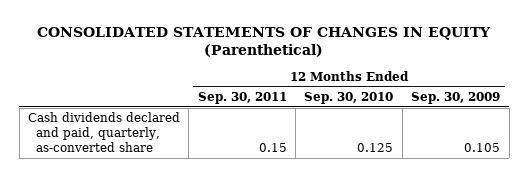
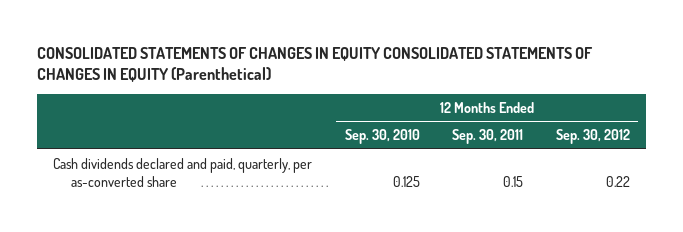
[37,27,492,58] CONSOLIDATED STATEMENTS OF CHANGES IN EQUITY (Parenthetical) -> [36,46,593,83] CONSOLIDATED STATEMENTS OF CHANGES IN EQUITY CONSOLIDATED STATEMENTS OF CHANGES IN EQUITY (Parenthetical)
[411,91,501,104] Sep. 30, 2009 -> none
none -> [555,129,630,145] Sep. 30, 2012
[27,112,180,153] Cash dividends declared and paid, quarterly, as-converted share -> [53,157,313,187] Cash dividends declared and paid, quarterly, per as-converted share

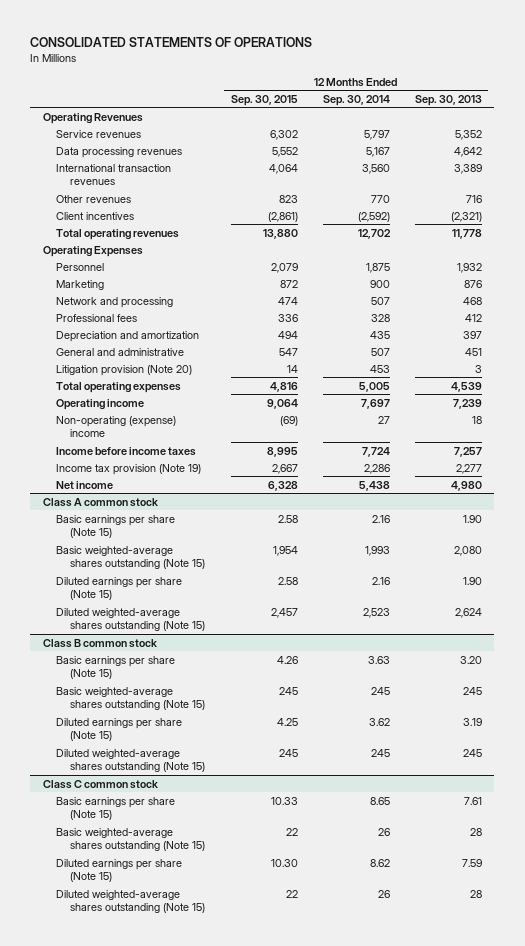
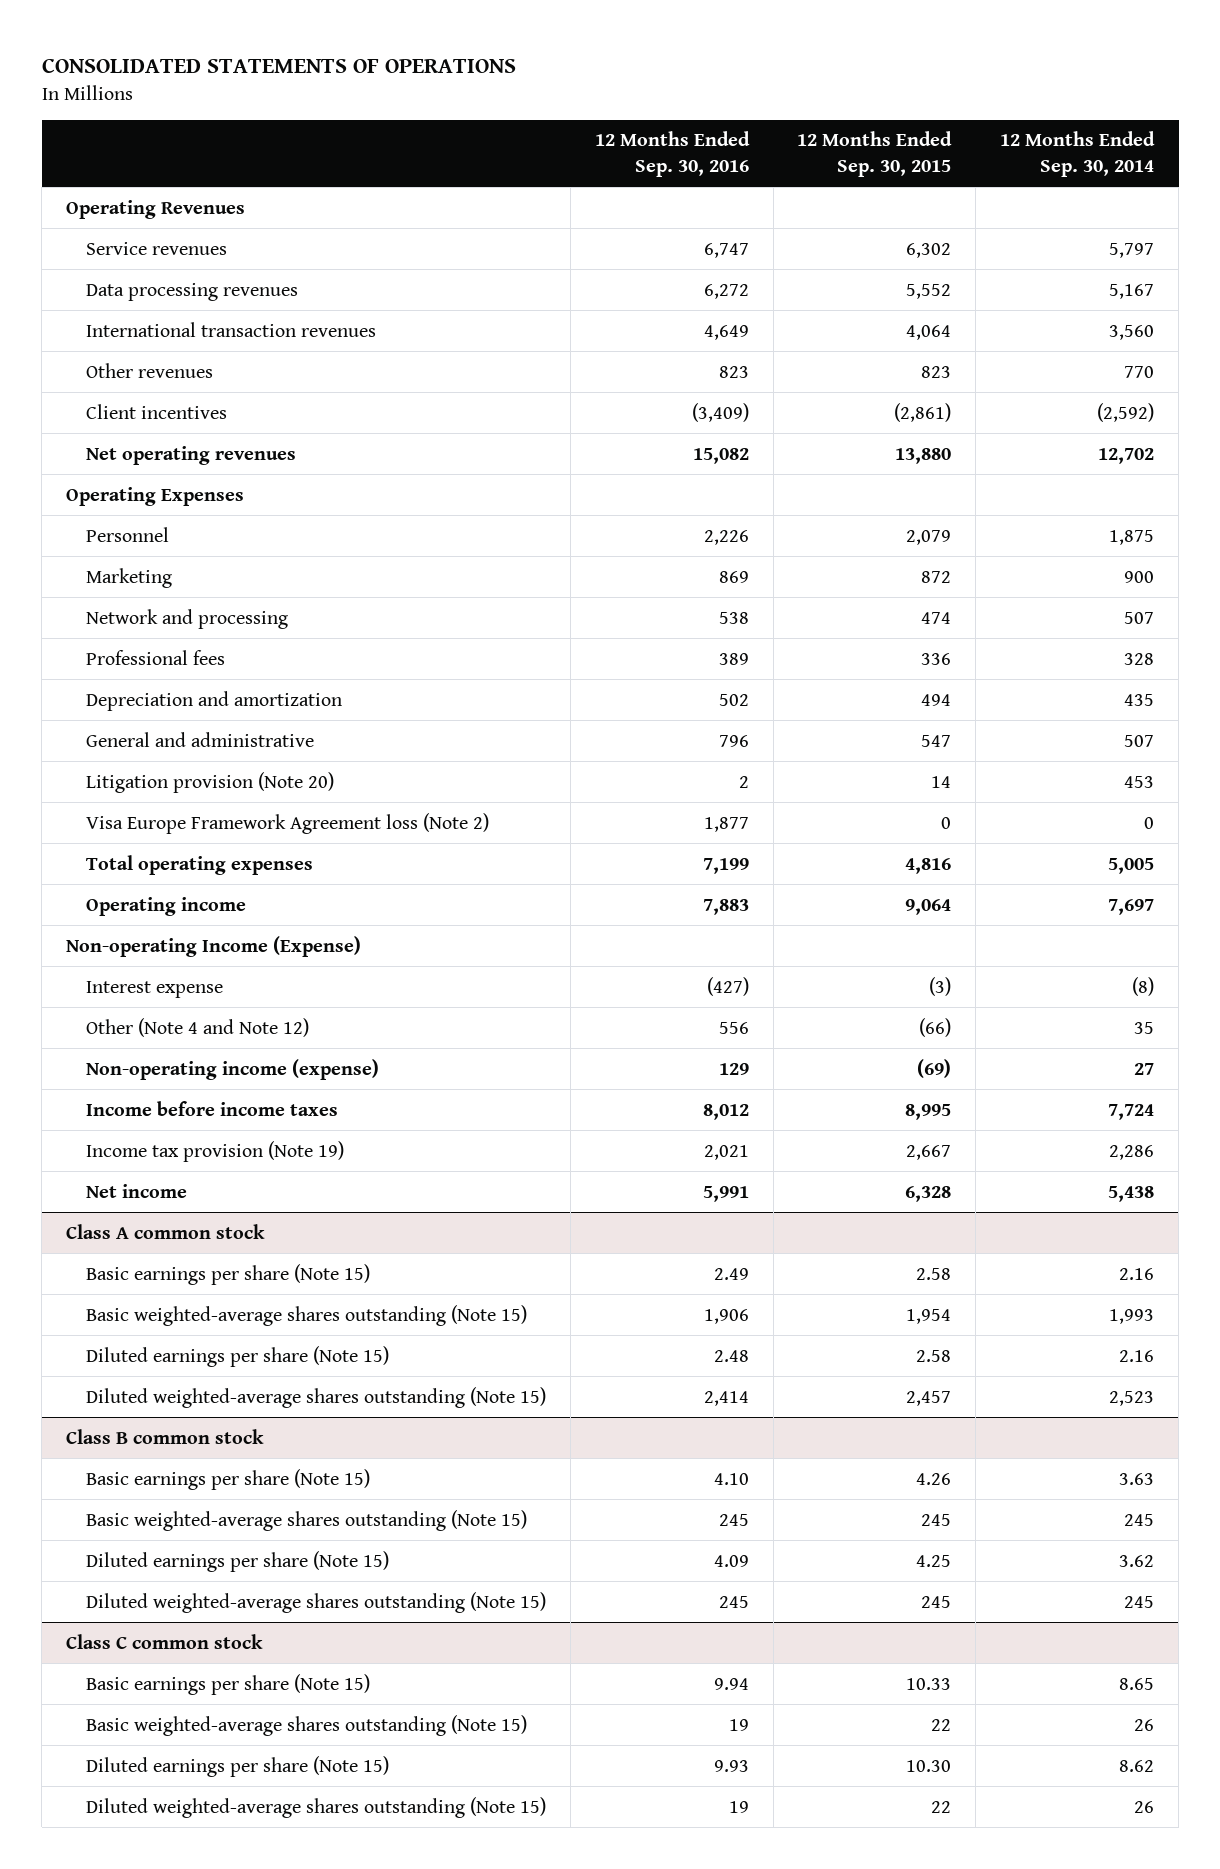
[414,94,482,106] Sep. 30, 2013 -> none
none -> [594,131,750,177] 12 Months Ended Sep. 30, 2016
[56,228,180,240] Total operating revenues -> [85,445,296,465] Net operating revenues
none -> [85,812,489,834] Visa Europe Framework Agreement loss (Note 2)
none -> [66,935,362,957] Non-operating Income (Expense)
none -> [85,980,223,998] Interest expense
none -> [85,1017,309,1037] Other (Note 4 and Note 12)
[56,415,177,438] Non-operating (expense) income -> [85,1058,379,1080] Non-operating income (expense)

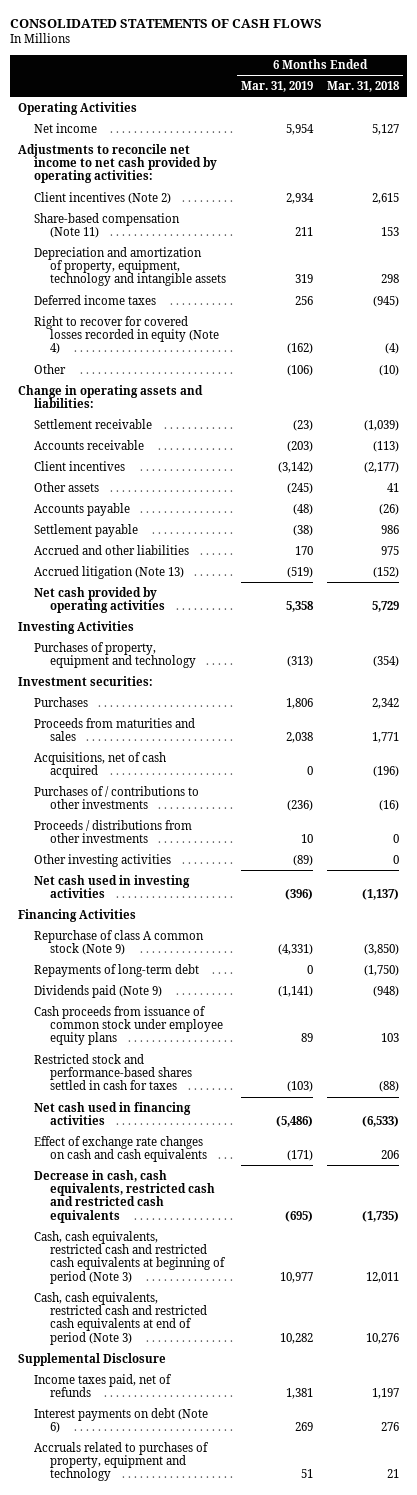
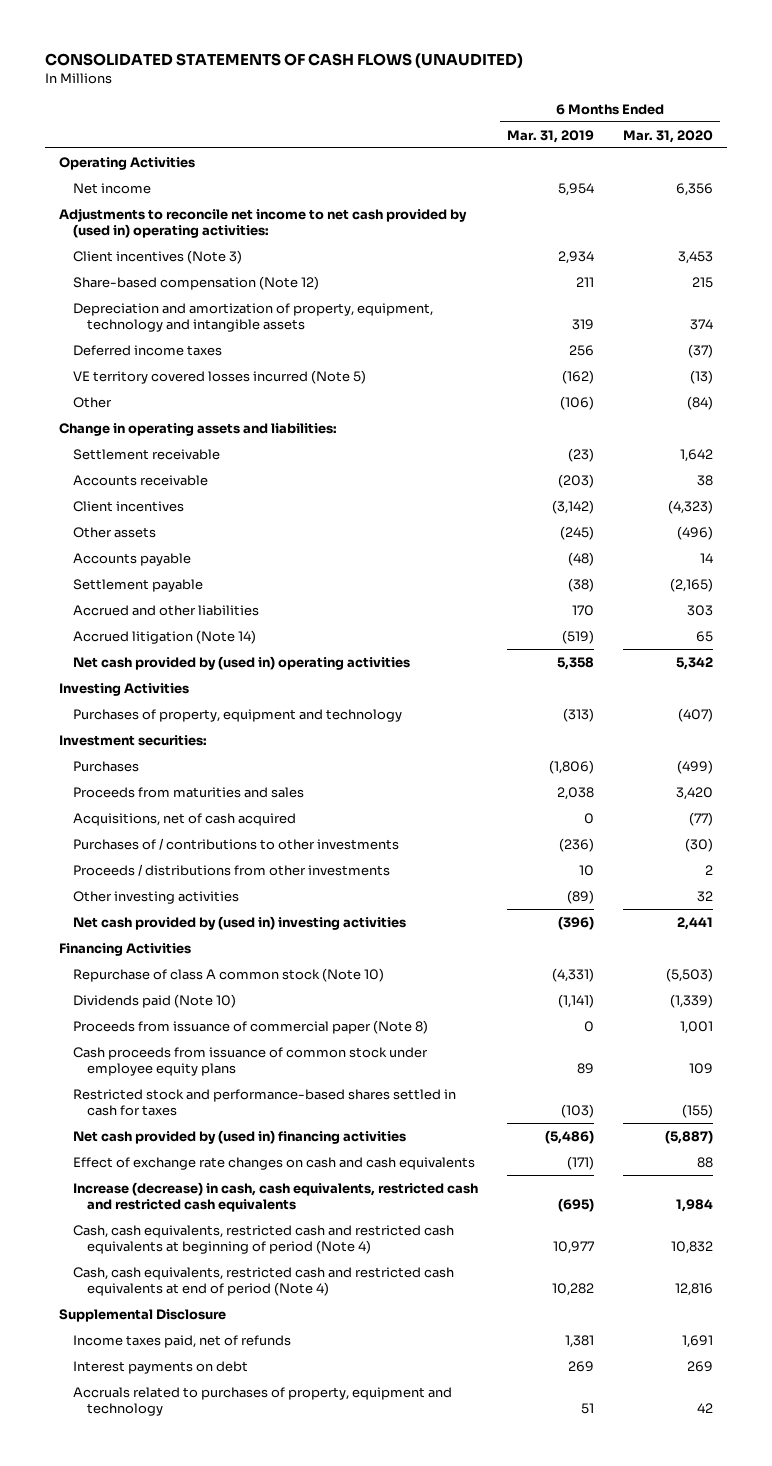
[10,19,323,29] CONSOLIDATED STATEMENTS OF CASH FLOWS -> [44,53,523,69] CONSOLIDATED STATEMENTS OF CASH FLOWS (UNAUDITED)
[327,81,401,93] Mar. 31, 2018 -> none
none -> [622,129,713,143] Mar. 31, 2020
[17,143,217,184] Adjustments to reconcile net income to net cash provided by operating activities: -> [59,207,468,238] Adjustments to reconcile net income to net cash provided by (used in) operating activities:
[33,191,171,204] Client incentives (Note 2) -> [73,249,243,264] Client incentives (Note 3)
[33,212,180,238] Share-based compensation (Note 11) -> [73,275,320,290] Share-based compensation (Note 12)
[33,315,219,355] Right to recover for covered losses recorded in equity (Note 4) -> [73,369,367,384] VE territory covered losses incurred (Note 5)
[33,565,184,579] Accrued litigation (Note 13) -> [73,629,257,644] Accrued litigation (Note 14)
[33,586,165,613] Net cash provided by operating activities -> [73,655,411,670] Net cash provided by (used in) operating activities
[285,697,313,709] 1,806 -> [548,759,594,774] (1,806)
[33,874,190,898] Net cash used in investing activities -> [73,915,407,930] Net cash provided by (used in) investing activities
[33,963,199,977] Repayments of long-term debt -> none
[33,929,204,955] Repurchase of class A common stock (Note 9) -> [73,967,385,982] Repurchase of class A common stock (Note 10)
[33,984,162,998] Dividends paid (Note 9) -> [73,993,237,1008] Dividends paid (Note 10)
none -> [73,1019,429,1034] Proceeds from issuance of commercial paper (Note 8)
[33,1101,191,1125] Net cash used in financing activities -> [73,1129,407,1144] Net cash provided by (used in) financing activities
[33,1169,215,1223] Decrease in cash, cash equivalents, restricted cash and restricted cash equivalents -> [73,1181,479,1212] Increase (decrease) in cash, cash equivalents, restricted cash and restricted cash equivalents
[33,1230,226,1284] Cash, cash equivalents, restricted cash and restricted cash equivalents at beginning of period (Note 3) -> [73,1224,455,1254] Cash, cash equivalents, restricted cash and restricted cash equivalents at beginning of period (Note 4)
[33,1291,207,1345] Cash, cash equivalents, restricted cash and restricted cash equivalents at end of period (Note 3) -> [73,1266,455,1296] Cash, cash equivalents, restricted cash and restricted cash equivalents at end of period (Note 4)
[33,1407,208,1433] Interest payments on debt (Note 6) -> [73,1360,249,1374] Interest payments on debt

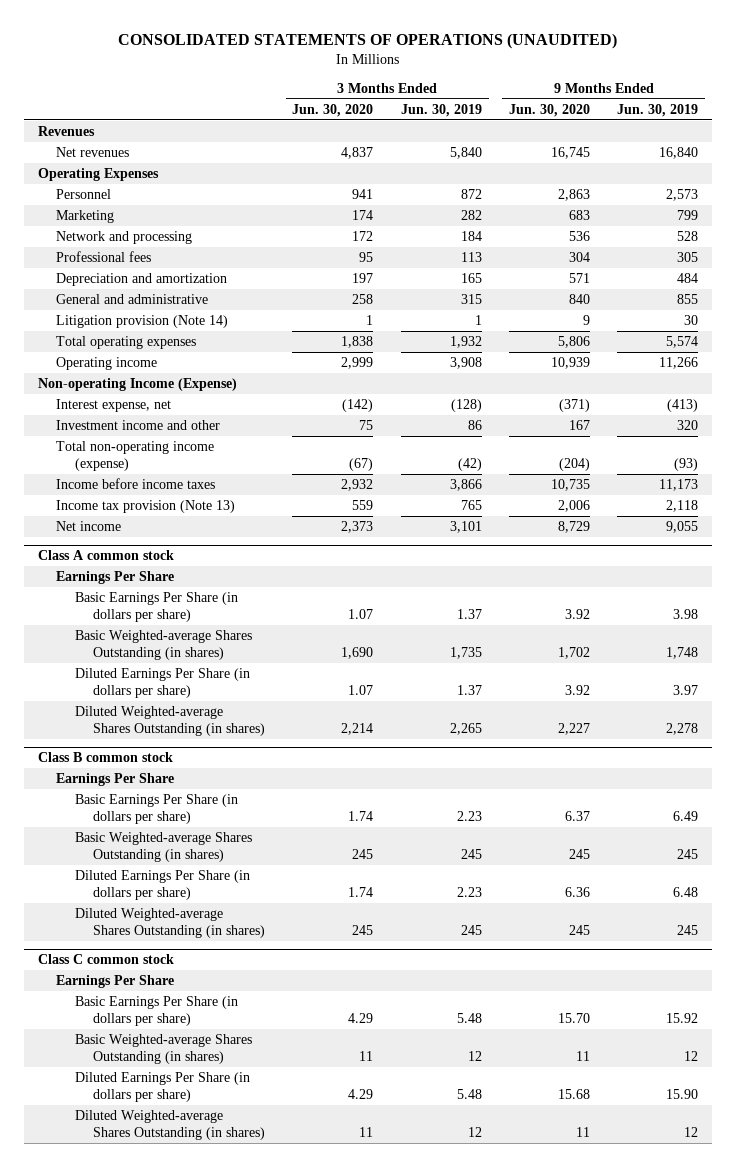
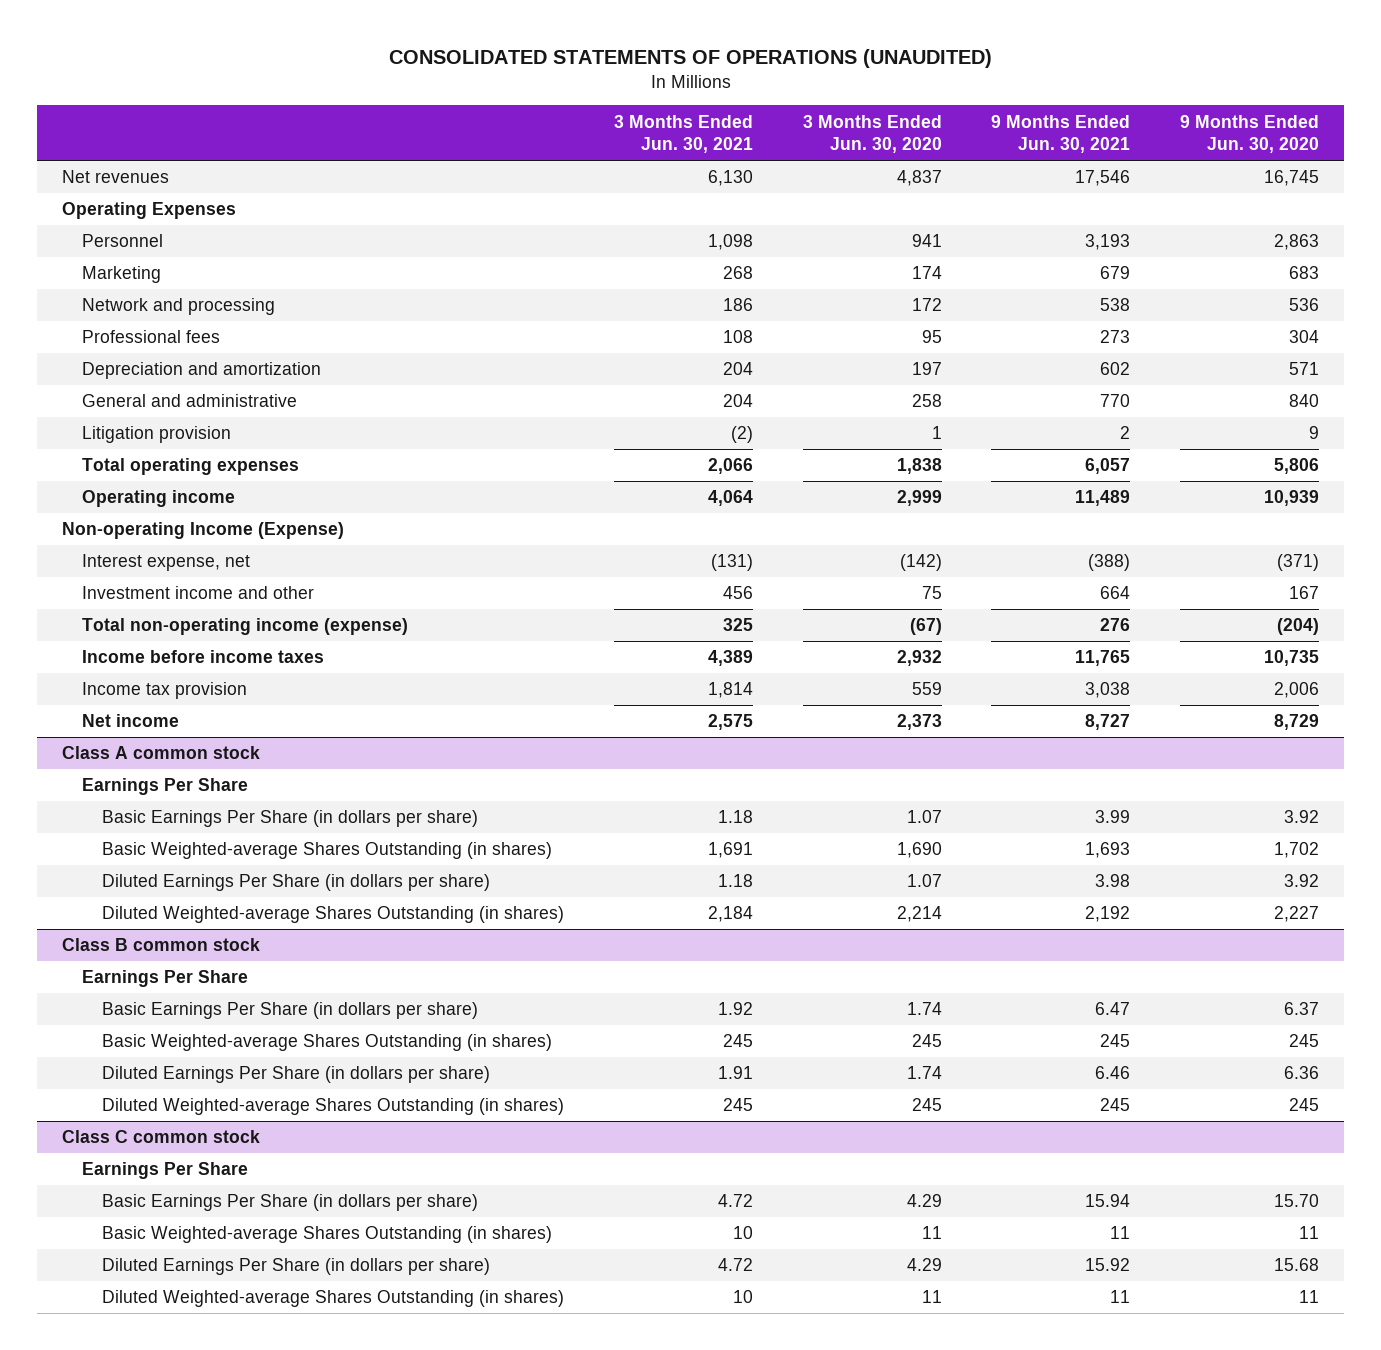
[400,103,482,117] Jun. 30, 2019 -> none
[617,103,699,117] Jun. 30, 2019 -> none
none -> [613,114,753,153] 3 Months Ended Jun. 30, 2021
none -> [991,114,1131,153] 9 Months Ended Jun. 30, 2021
[37,125,95,136] Revenues -> none
[56,314,229,328] Litigation provision (Note 14) -> [82,426,232,444] Litigation provision
[56,499,236,513] Income tax provision (Note 13) -> [82,682,248,700] Income tax provision

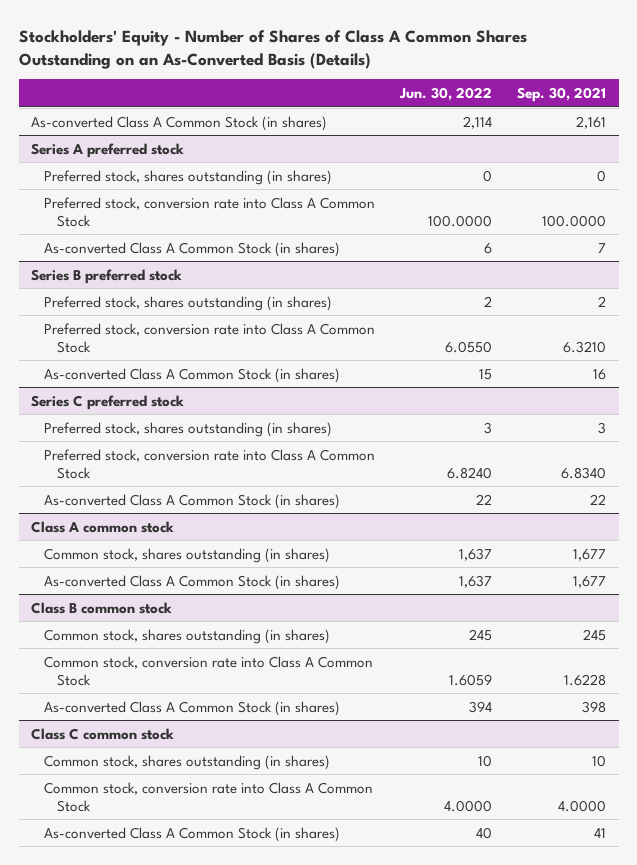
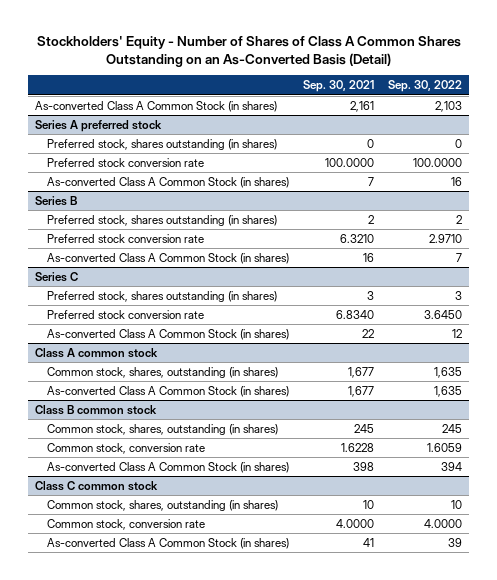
[18,29,527,69] Stockholders' Equity - Number of Shares of Class A Common Shares Outstanding on an As-Converted Basis (Details) -> [36,35,461,67] Stockholders' Equity - Number of Shares of Class A Common Shares Outstanding on an As-Converted Basis (Detail)
[399,86,493,101] Jun. 30, 2022 -> none
none -> [388,80,463,93] Sep. 30, 2022
[43,196,375,227] Preferred stock, conversion rate into Class A Common Stock -> [46,157,204,167] Preferred stock conversion rate
[31,268,183,284] Series B preferred stock -> [34,195,78,206] Series B
[43,322,375,353] Preferred stock, conversion rate into Class A Common Stock -> [46,233,204,243] Preferred stock conversion rate
[31,394,185,410] Series C preferred stock -> [34,271,78,282] Series C
[43,448,375,479] Preferred stock, conversion rate into Class A Common Stock -> [46,309,204,319] Preferred stock conversion rate
[43,547,330,563] Common stock, shares outstanding (in shares) -> [46,366,278,378] Common stock, shares, outstanding (in shares)
[43,628,330,644] Common stock, shares outstanding (in shares) -> [46,423,278,435] Common stock, shares, outstanding (in shares)
[43,655,373,686] Common stock, conversion rate into Class A Common Stock -> [46,442,205,454] Common stock, conversion rate
[43,754,330,770] Common stock, shares outstanding (in shares) -> [46,499,278,511] Common stock, shares, outstanding (in shares)
[43,781,373,812] Common stock, conversion rate into Class A Common Stock -> [46,518,205,530] Common stock, conversion rate

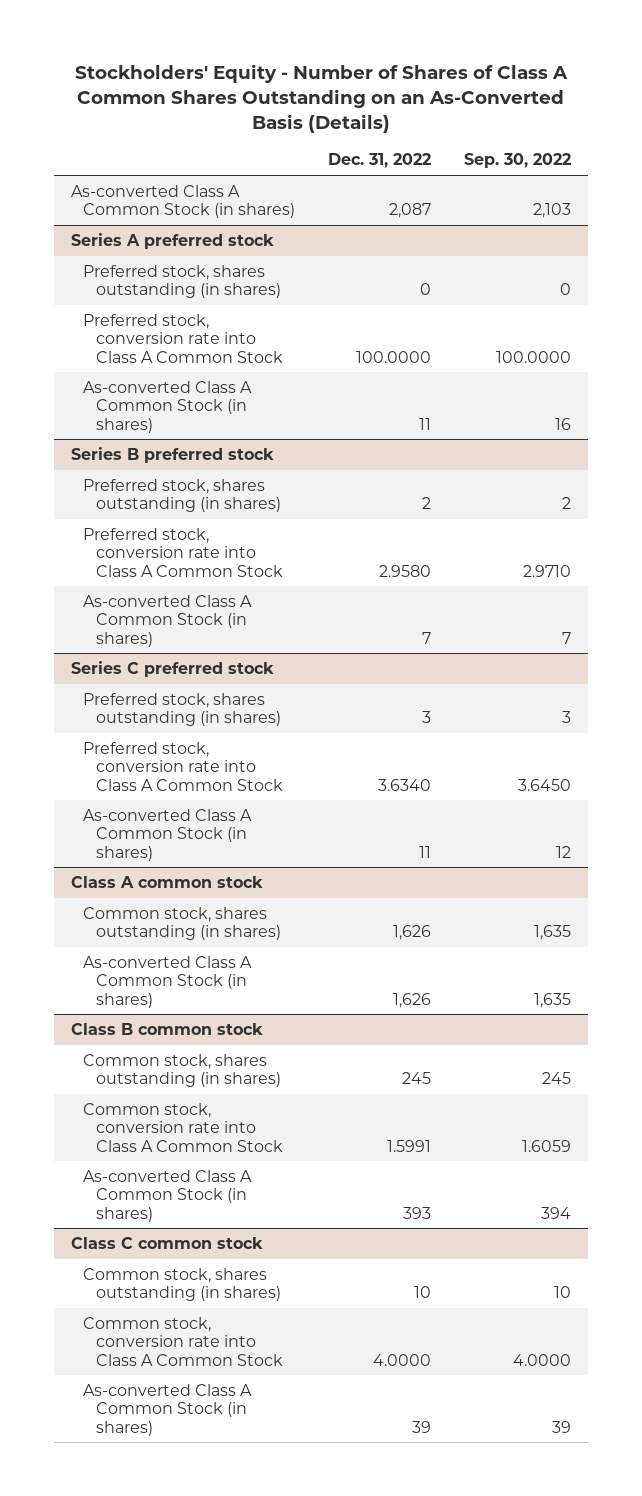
[36,35,461,67] Stockholders' Equity - Number of Shares of Class A Common Shares Outstanding on an As-Converted Basis (Detail) -> [74,63,568,133] Stockholders' Equity - Number of Shares of Class A Common Shares Outstanding on an As-Converted Basis (Details)
[303,80,375,93] Sep. 30, 2021 -> none
none -> [328,153,432,169] Dec. 31, 2022
[46,157,204,167] Preferred stock conversion rate -> [83,313,283,363] Preferred stock, conversion rate into Class A Common Stock
[34,195,78,206] Series B -> [70,446,274,463] Series B preferred stock
[46,233,204,243] Preferred stock conversion rate -> [83,527,283,577] Preferred stock, conversion rate into Class A Common Stock
[34,271,78,282] Series C -> [70,660,274,677] Series C preferred stock
[46,309,204,319] Preferred stock conversion rate -> [83,741,283,791] Preferred stock, conversion rate into Class A Common Stock
[46,366,278,378] Common stock, shares, outstanding (in shares) -> [83,906,281,941] Common stock, shares outstanding (in shares)
[46,423,278,435] Common stock, shares, outstanding (in shares) -> [83,1053,281,1088] Common stock, shares outstanding (in shares)
[46,442,205,454] Common stock, conversion rate -> [83,1102,283,1152] Common stock, conversion rate into Class A Common Stock
[46,499,278,511] Common stock, shares, outstanding (in shares) -> [83,1267,281,1302] Common stock, shares outstanding (in shares)
[46,518,205,530] Common stock, conversion rate -> [83,1316,283,1366] Common stock, conversion rate into Class A Common Stock

